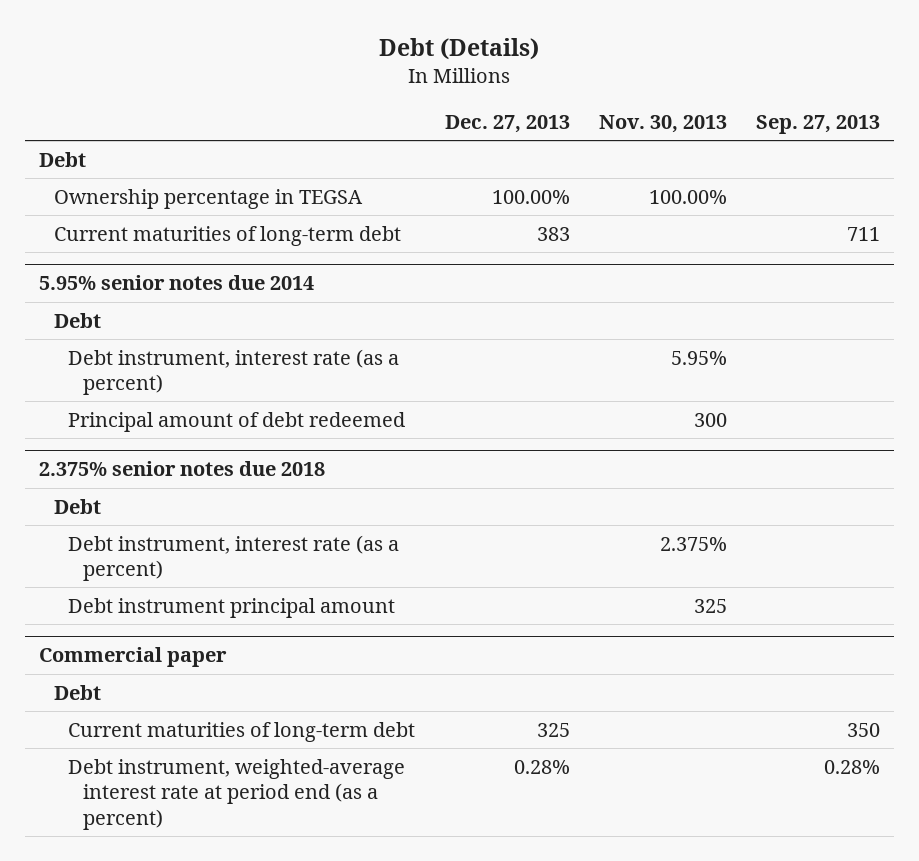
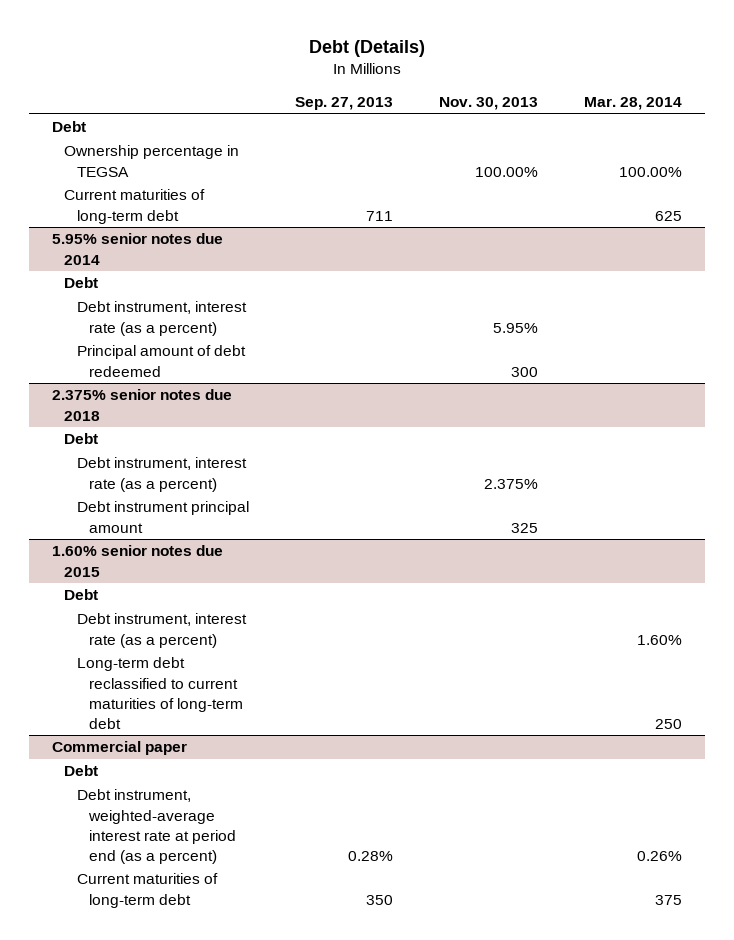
[444,115,570,134] Dec. 27, 2013 -> none
none -> [584,97,683,111] Mar. 28, 2014
none -> [51,545,223,577] 1.60% senior notes due 2015
none -> [64,589,99,601] Debt
none -> [76,613,247,648] Debt instrument, interest rate (as a percent)
none -> [76,657,244,729] Long-term debt reclassified to current maturities of long-term debt
[68,721,416,742] Current maturities of long-term debt -> [76,873,218,908] Current maturities of long-term debt

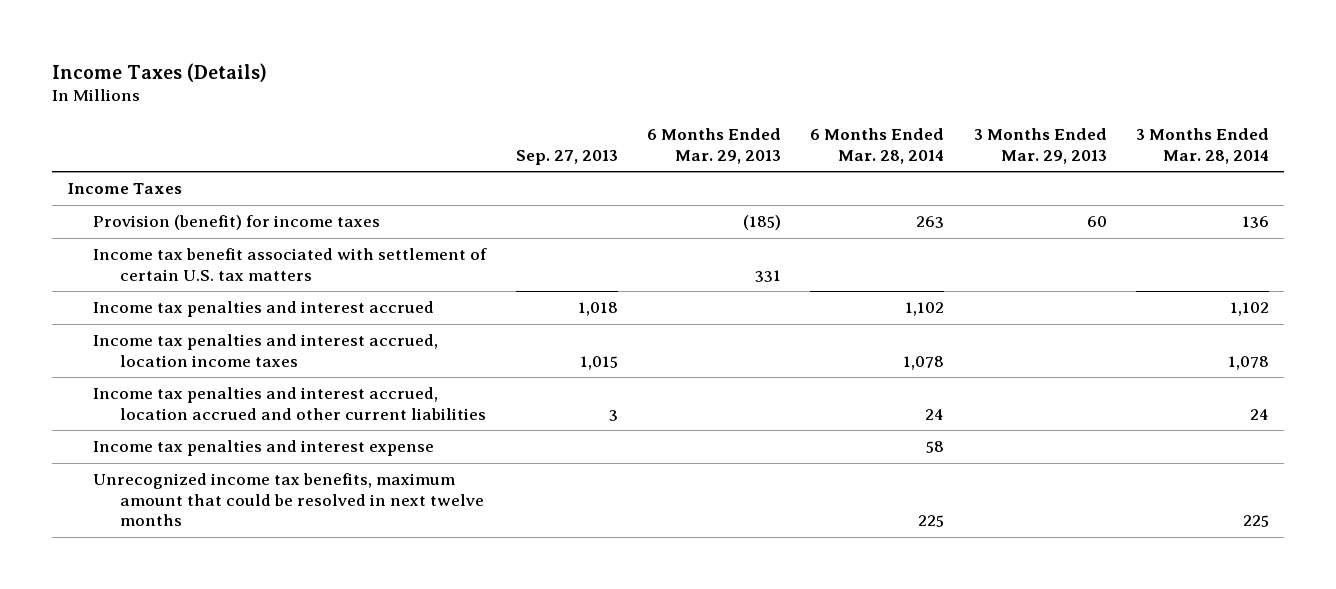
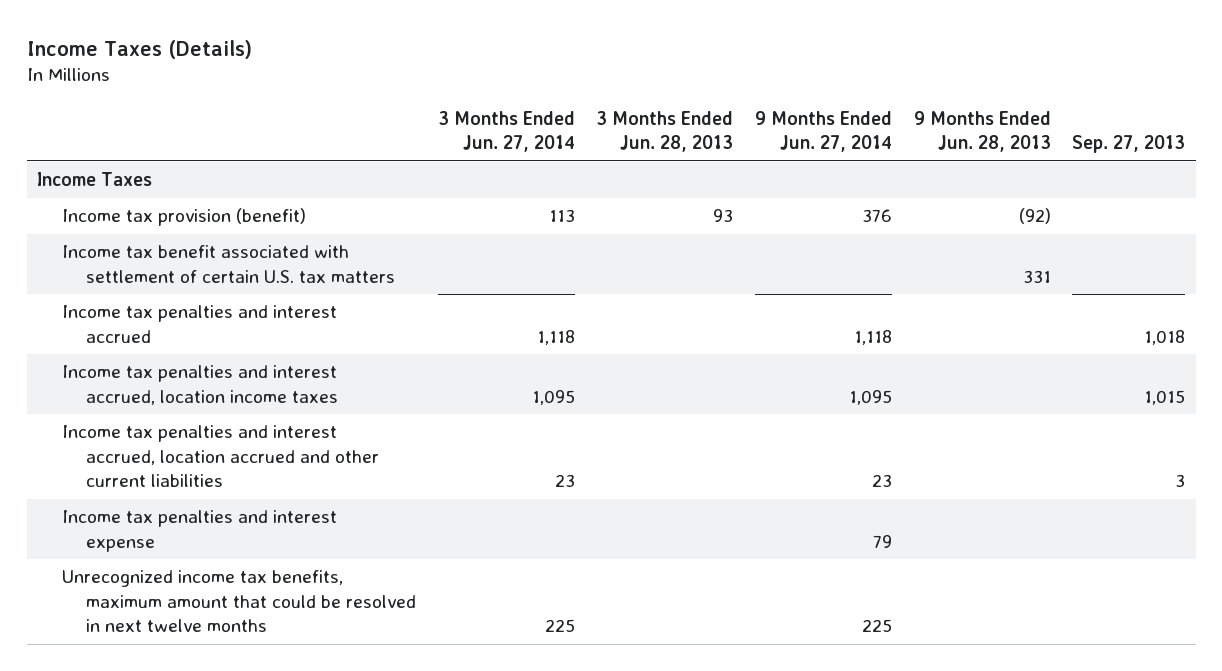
[647,128,782,164] 6 Months Ended Mar. 29, 2013 -> none
[810,128,945,164] 6 Months Ended Mar. 28, 2014 -> none
[973,128,1107,164] 3 Months Ended Mar. 29, 2013 -> none
[1135,128,1269,164] 3 Months Ended Mar. 28, 2014 -> none
none -> [437,110,575,153] 3 Months Ended Jun. 27, 2014
none -> [596,110,734,153] 3 Months Ended Jun. 28, 2013
none -> [755,110,893,153] 9 Months Ended Jun. 27, 2014
none -> [913,110,1051,153] 9 Months Ended Jun. 28, 2013
[93,215,381,231] Provision (benefit) for income taxes -> [61,208,306,227] Income tax provision (benefit)

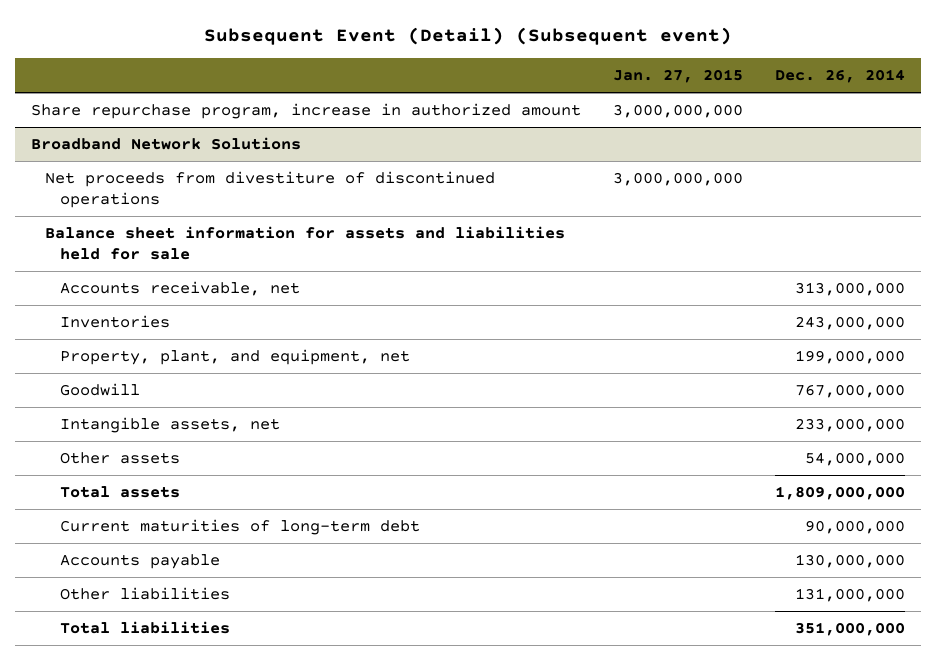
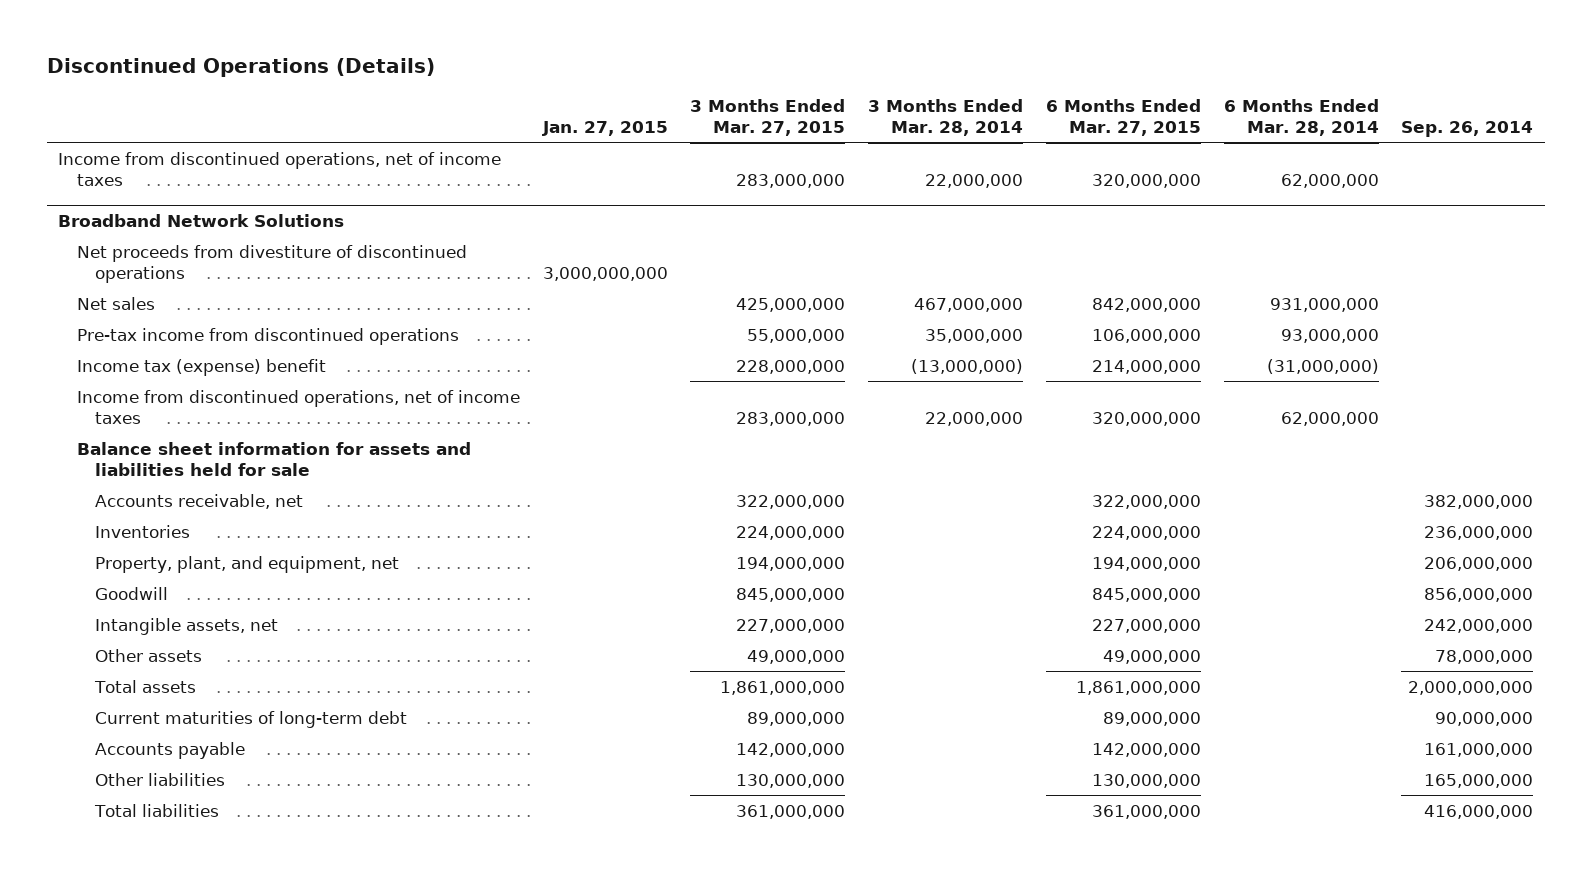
[203,26,732,45] Subsequent Event (Detail) (Subsequent event) -> [46,58,435,78] Discontinued Operations (Details)
[774,68,905,83] Dec. 26, 2014 -> none
none -> [690,98,846,136] 3 Months Ended Mar. 27, 2015
none -> [868,98,1024,136] 3 Months Ended Mar. 28, 2014
none -> [1045,98,1201,136] 6 Months Ended Mar. 27, 2015
none -> [1223,98,1379,136] 6 Months Ended Mar. 28, 2014
none -> [1401,120,1534,137] Sep. 26, 2014
[30,103,581,120] Share repurchase program, increase in authorized amount -> none
none -> [58,151,502,186] Income from discontinued operations, net of income taxes
none -> [76,296,155,310] Net sales
none -> [76,327,459,345] Pre-tax income from discontinued operations
none -> [76,358,326,376] Income tax (expense) benefit
none -> [76,389,520,424] Income from discontinued operations, net of income taxes

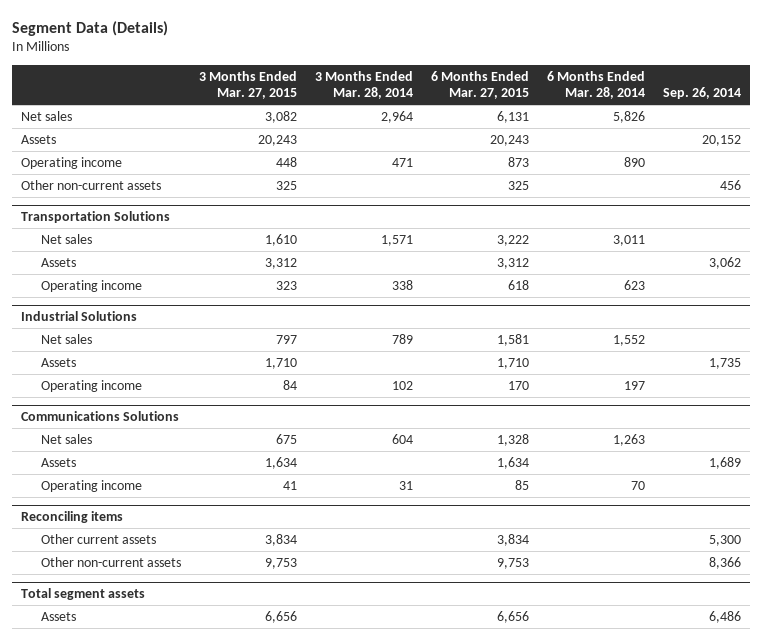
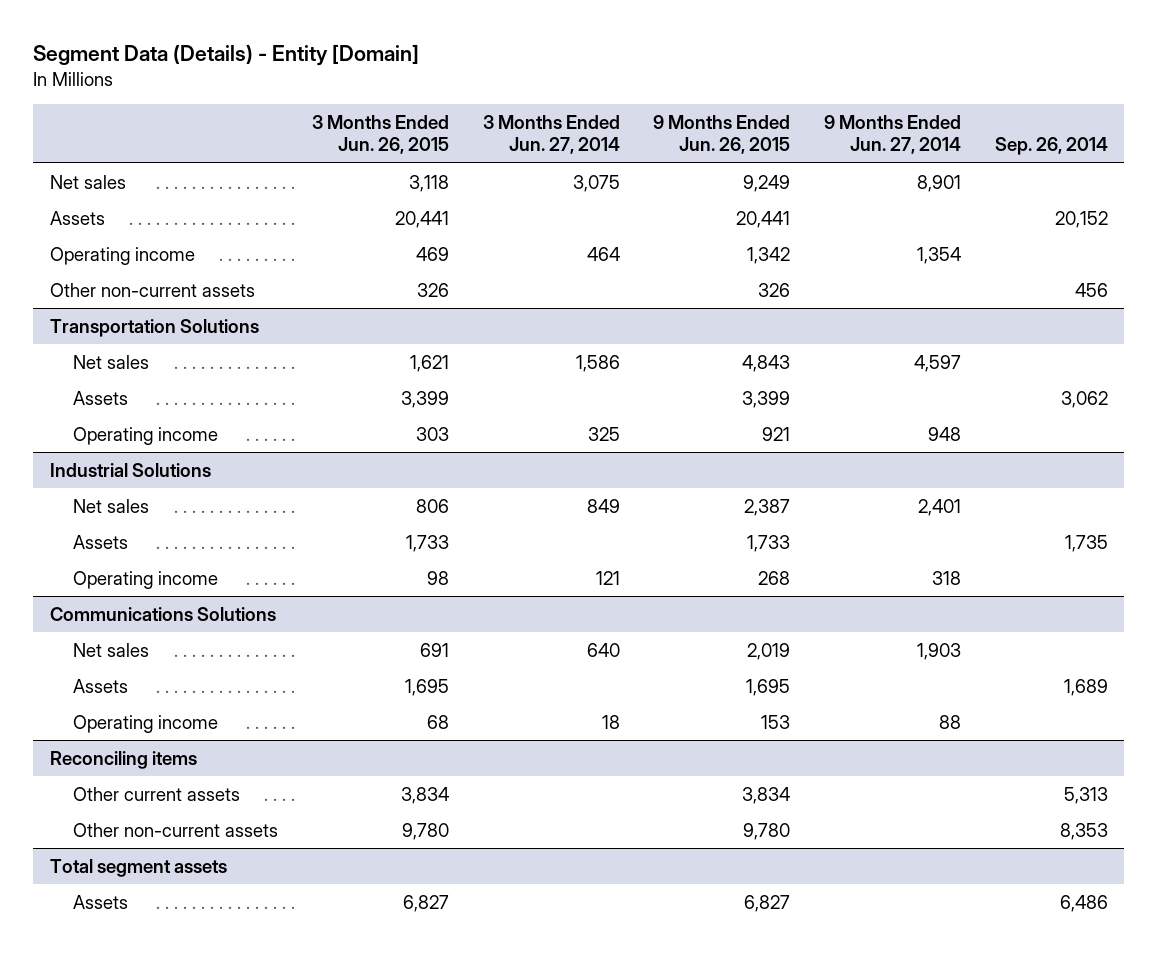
[11,20,168,36] Segment Data (Details) -> [32,44,419,67] Segment Data (Details) - Entity [Domain]
[198,70,297,99] 3 Months Ended Mar. 27, 2015 -> none
[314,70,413,99] 3 Months Ended Mar. 28, 2014 -> none
[430,70,529,99] 6 Months Ended Mar. 27, 2015 -> none
[546,70,645,99] 6 Months Ended Mar. 28, 2014 -> none
none -> [311,114,449,155] 3 Months Ended Jun. 26, 2015
none -> [482,114,620,155] 3 Months Ended Jun. 27, 2014
none -> [653,114,791,155] 9 Months Ended Jun. 26, 2015
none -> [823,114,961,155] 9 Months Ended Jun. 27, 2014
[708,534,741,546] 5,300 -> [1063,786,1108,804] 5,313
[708,556,741,569] 8,366 -> [1059,822,1108,840] 8,353

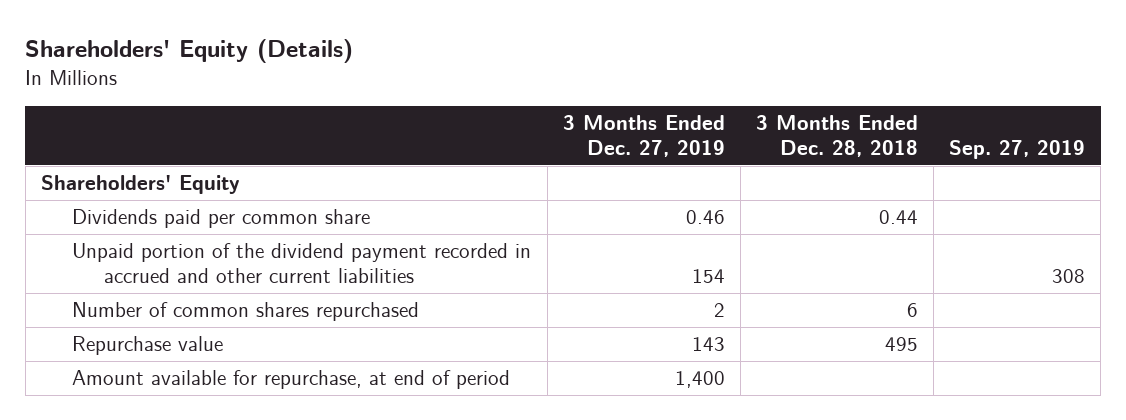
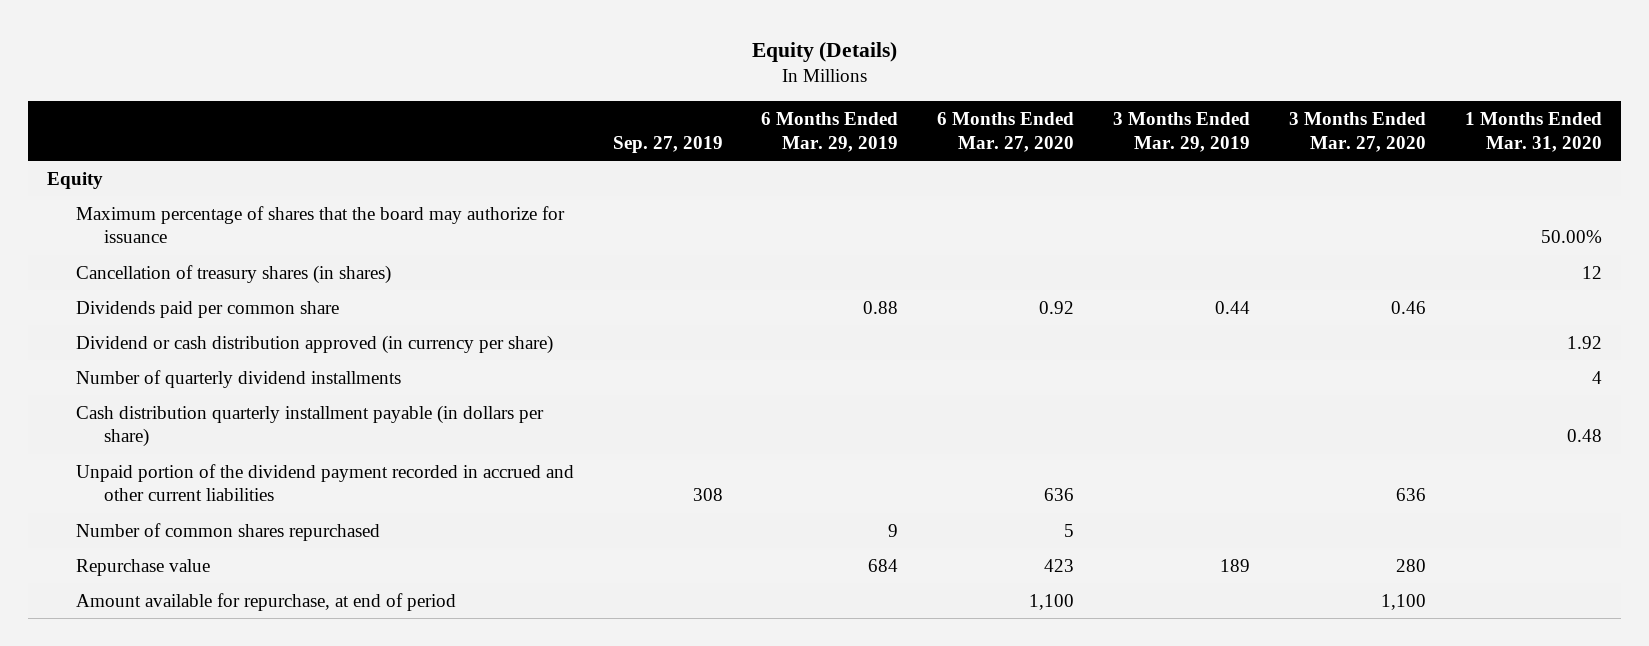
[25,39,354,64] Shareholders' Equity (Details) -> [751,42,897,63] Equity (Details)
[562,115,725,157] 3 Months Ended Dec. 27, 2019 -> none
[755,115,918,157] 3 Months Ended Dec. 28, 2018 -> none
none -> [761,112,899,152] 6 Months Ended Mar. 29, 2019
none -> [937,112,1075,152] 6 Months Ended Mar. 27, 2020
none -> [1113,112,1251,152] 3 Months Ended Mar. 29, 2019
none -> [1289,112,1427,152] 3 Months Ended Mar. 27, 2020
none -> [1464,112,1602,152] 1 Months Ended Mar. 31, 2020
[40,175,240,195] Shareholders' Equity -> [47,171,104,189] Equity
none -> [75,205,565,244] Maximum percentage of shares that the board may authorize for issuance
none -> [75,264,391,284] Cancellation of treasury shares (in shares)
none -> [75,334,553,354] Dividend or cash distribution approved (in currency per share)
none -> [75,369,401,388] Number of quarterly dividend installments
none -> [75,404,544,448] Cash distribution quarterly installment payable (in dollars per share)

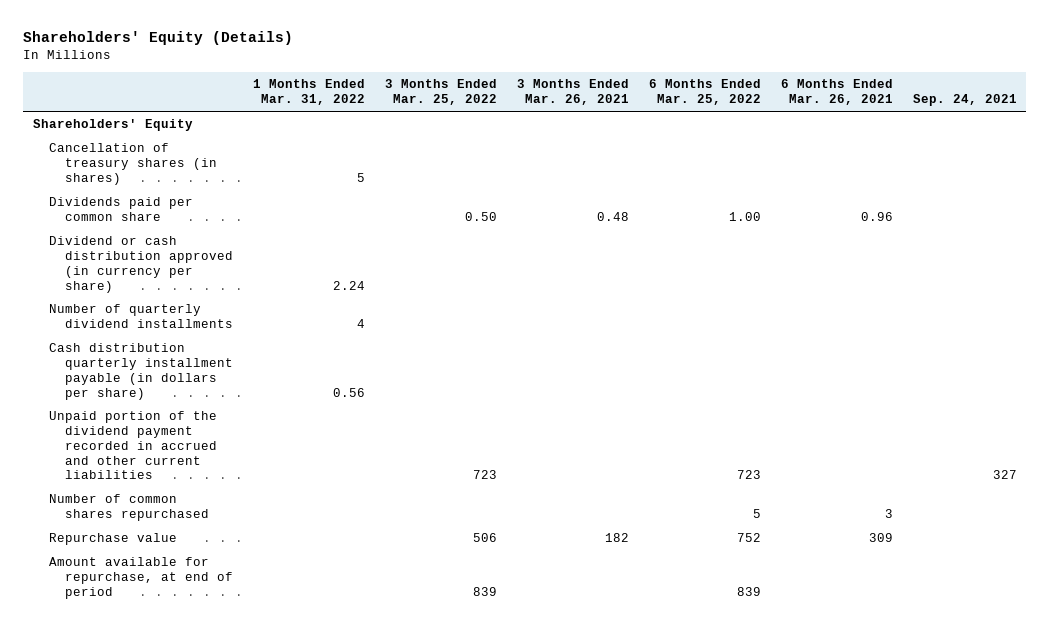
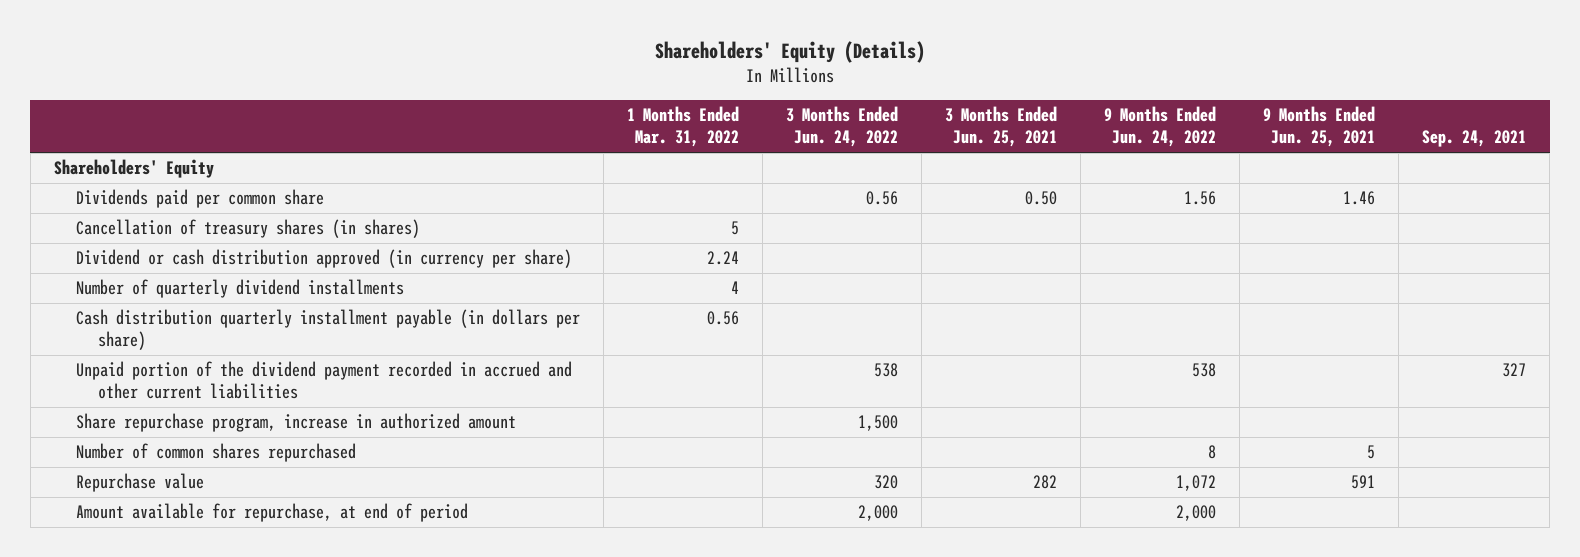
[384,79,497,106] 3 Months Ended Mar. 25, 2022 -> none
[516,79,629,106] 3 Months Ended Mar. 26, 2021 -> none
[648,79,761,106] 6 Months Ended Mar. 25, 2022 -> none
[780,79,893,106] 6 Months Ended Mar. 26, 2021 -> none
none -> [786,106,899,148] 3 Months Ended Jun. 24, 2022
none -> [945,106,1058,148] 3 Months Ended Jun. 25, 2021
none -> [1104,106,1217,148] 9 Months Ended Jun. 24, 2022
none -> [1263,106,1376,148] 9 Months Ended Jun. 25, 2021
[48,143,218,185] Cancellation of treasury shares (in shares) -> [76,219,421,239] Cancellation of treasury shares (in shares)
none -> [76,413,517,433] Share repurchase program, increase in authorized amount

